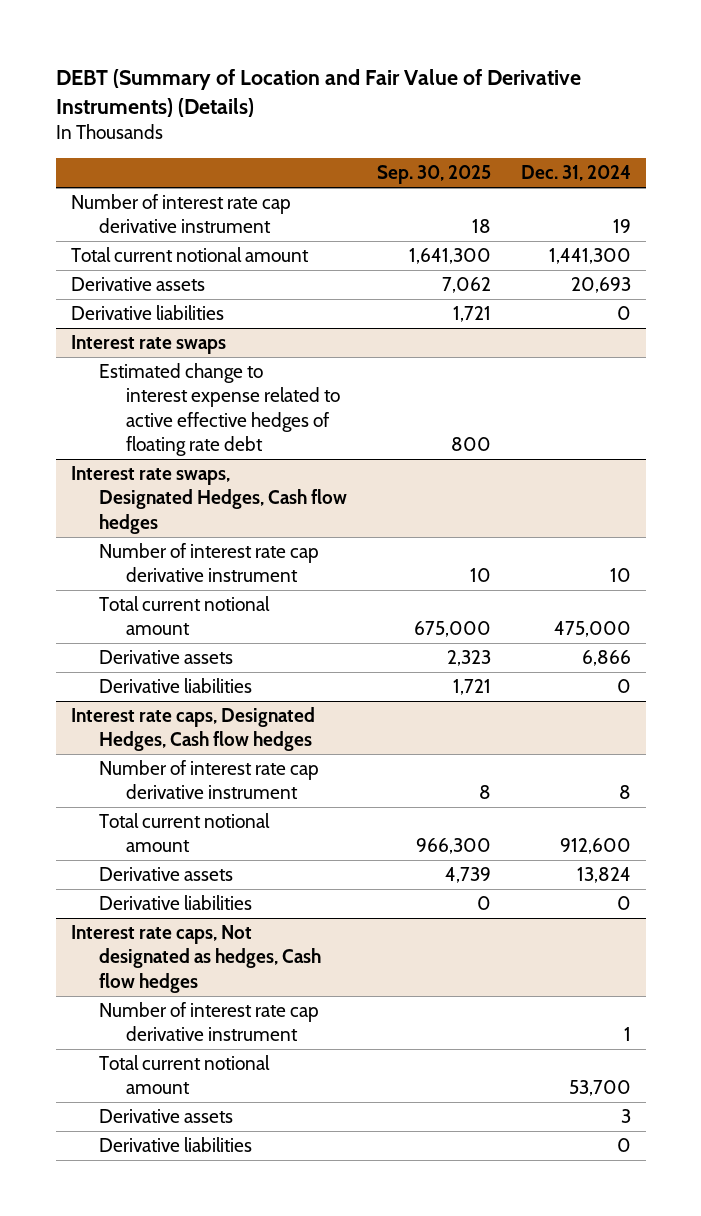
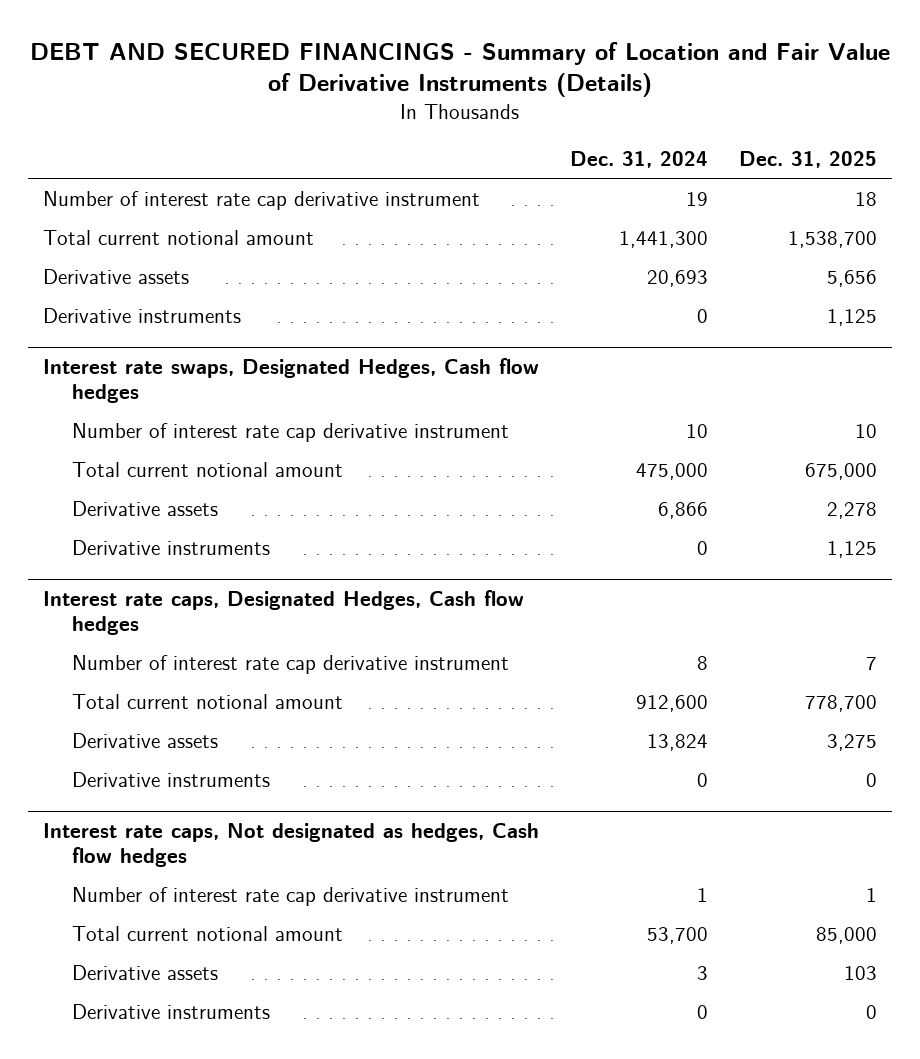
[55,68,581,118] DEBT (Summary of Location and Fair Value of Derivative Instruments) (Details) -> [30,41,891,98] DEBT AND SECURED FINANCINGS - Summary of Location and Fair Value of Derivative Instruments (Details)
[376,165,491,185] Sep. 30, 2025 -> none
none -> [738,151,877,169] Dec. 31, 2025
[70,335,226,355] Interest rate swaps -> none
[98,363,341,456] Estimated change to interest expense related to active effective hedges of floating rate debt -> none
[70,305,224,321] Derivative liabilities -> [43,307,242,323] Derivative instruments
[98,678,252,694] Derivative liabilities -> [71,539,270,555] Derivative instruments
[98,895,252,911] Derivative liabilities -> [71,771,270,787] Derivative instruments
[98,1137,252,1153] Derivative liabilities -> [71,1003,270,1019] Derivative instruments

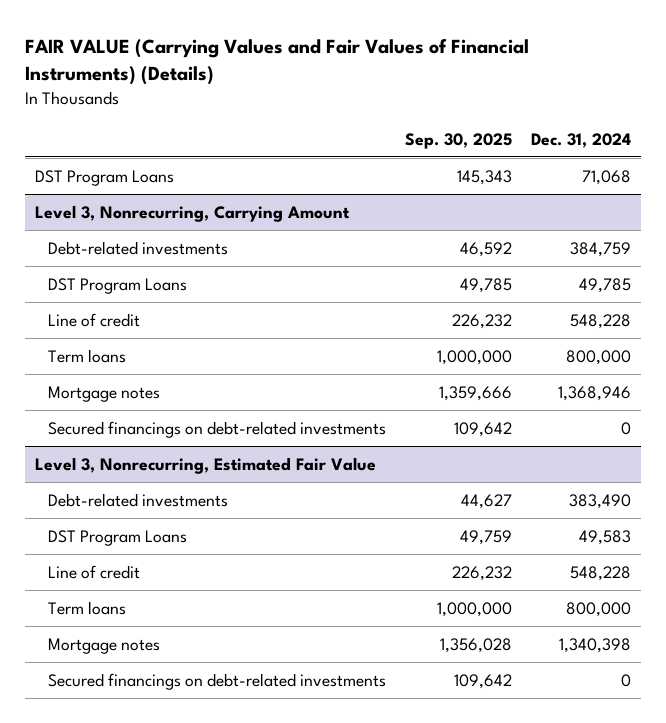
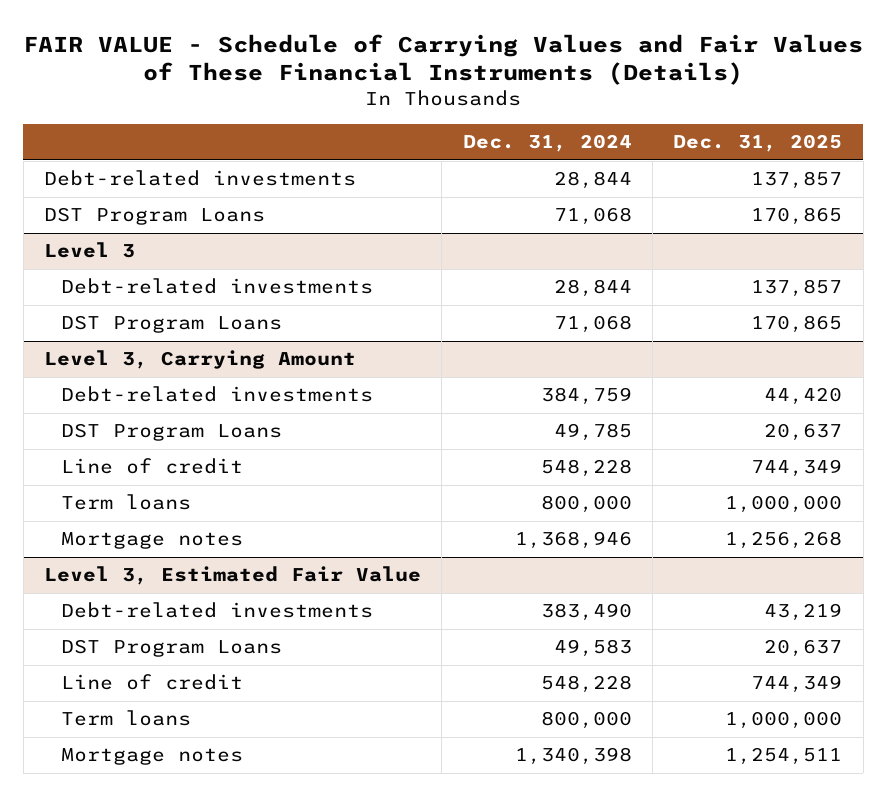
[25,38,530,85] FAIR VALUE (Carrying Values and Fair Values of Financial Instruments) (Details) -> [23,33,864,86] FAIR VALUE - Schedule of Carrying Values and Fair Values of These Financial Instruments (Details)
[405,132,513,149] Sep. 30, 2025 -> none
none -> [673,134,843,153] Dec. 31, 2025
none -> [43,170,356,187] Debt-related investments
none -> [43,242,135,259] Level 3
none -> [61,278,374,295] Debt-related investments
none -> [61,315,283,334] DST Program Loans
[34,204,350,222] Level 3, Nonrecurring, Carrying Amount -> [43,350,356,370] Level 3, Carrying Amount
[48,420,387,438] Secured financings on debt-related investments -> none
[34,456,376,474] Level 3, Nonrecurring, Estimated Fair Value -> [43,566,421,586] Level 3, Estimated Fair Value
[48,672,387,690] Secured financings on debt-related investments -> none

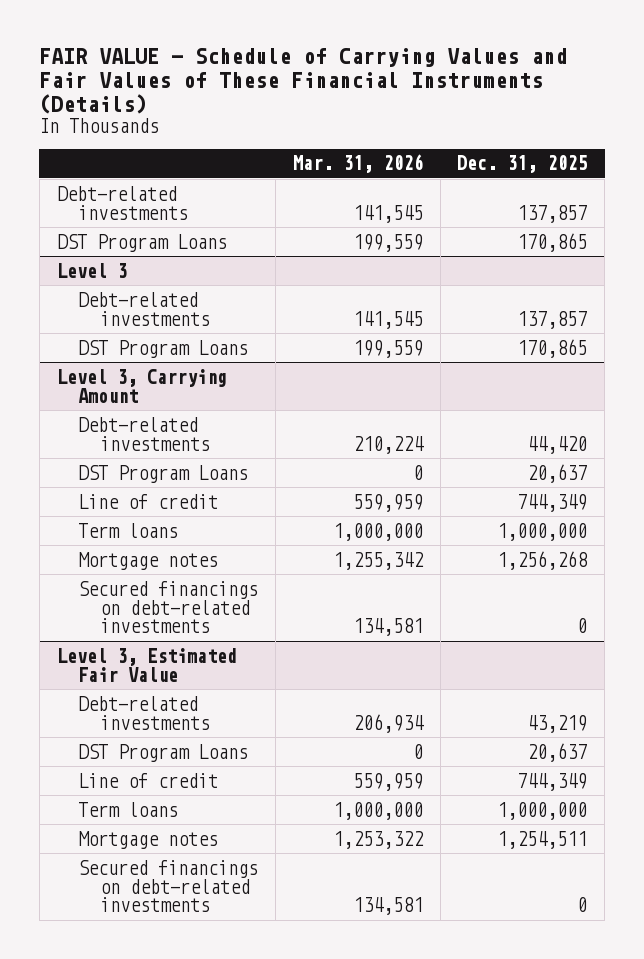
[462,134,632,153] Dec. 31, 2024 -> none
none -> [292,154,423,174] Mar. 31, 2026
none -> [78,580,259,634] Secured financings on debt-related investments
none -> [78,859,259,913] Secured financings on debt-related investments

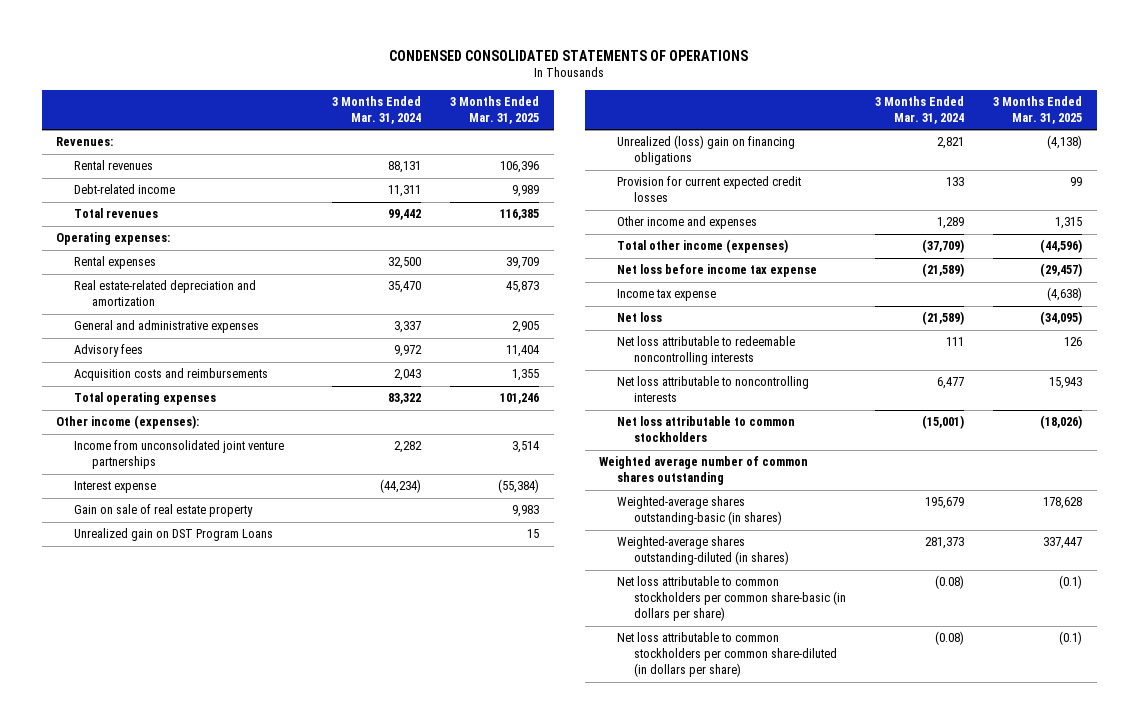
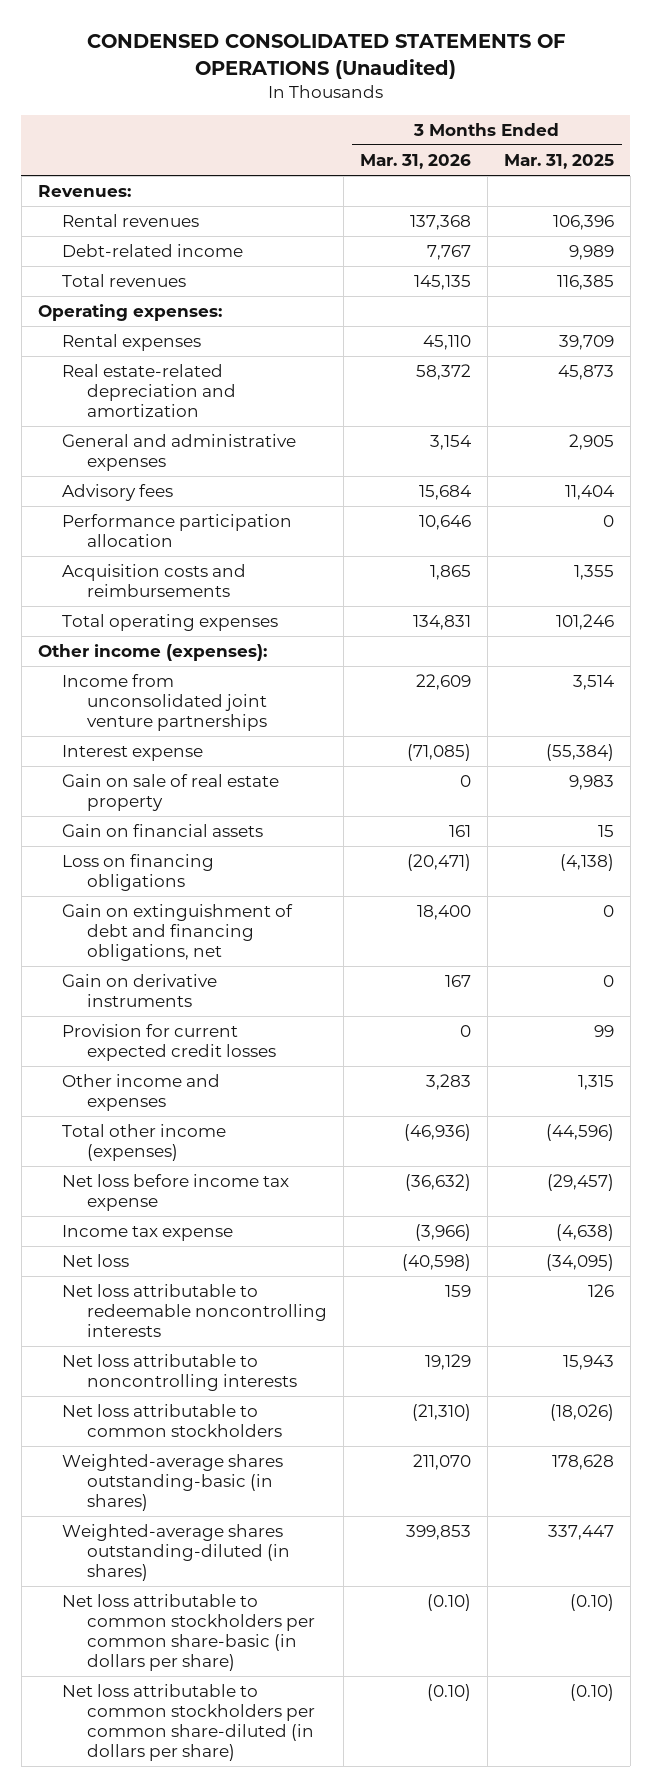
[389,49,749,61] CONDENSED CONSOLIDATED STATEMENTS OF OPERATIONS -> [86,33,565,79] CONDENSED CONSOLIDATED STATEMENTS OF OPERATIONS (Unaudited)
[332,96,422,124] 3 Months Ended Mar. 31, 2024 -> none
none -> [359,153,471,169] Mar. 31, 2026
none -> [62,514,293,548] Performance participation allocation
[73,528,273,542] Unrealized gain on DST Program Loans -> none
none -> [62,824,264,838] Gain on financial assets
[616,135,795,166] Unrealized (loss) gain on financing obligations -> [62,854,215,892] Loss on financing obligations
none -> [62,904,294,961] Gain on extinguishment of debt and financing obligations, net
none -> [62,974,218,1008] Gain on derivative instruments
[599,456,809,486] Weighted average number of common shares outstanding -> none
[1059,575,1083,590] (0.1) -> [569,1594,614,1612] (0.10)
[1059,631,1083,646] (0.1) -> [569,1684,614,1702] (0.10)

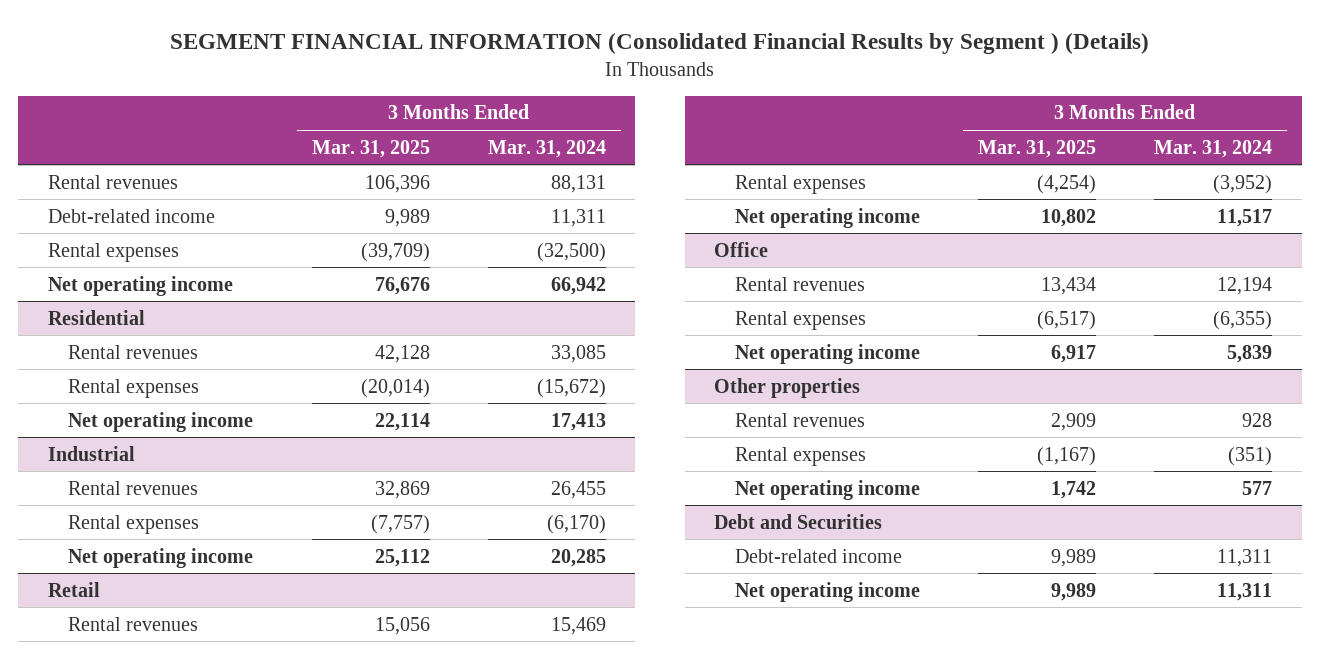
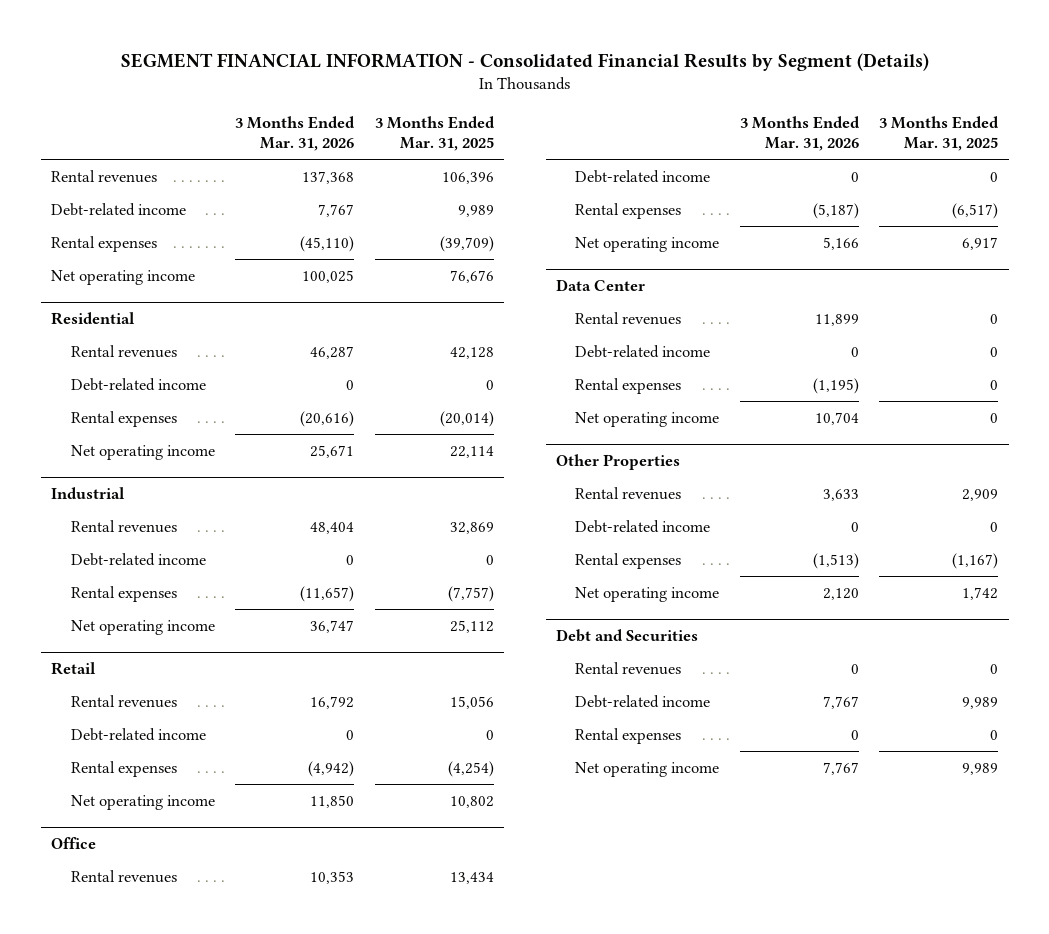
[170,33,1150,55] SEGMENT FINANCIAL INFORMATION (Consolidated Financial Results by Segment ) (Details) -> [120,52,929,71] SEGMENT FINANCIAL INFORMATION - Consolidated Financial Results by Segment (Details)
[488,139,607,158] Mar. 31, 2024 -> none
none -> [235,115,356,152] 3 Months Ended Mar. 31, 2026
none -> [70,377,206,391] Debt-related income
none -> [70,552,206,566] Debt-related income
none -> [70,727,206,741] Debt-related income
none -> [575,169,711,183] Debt-related income
none -> [555,279,645,292] Data Center
none -> [575,311,682,325] Rental revenues
none -> [575,344,711,358] Debt-related income
none -> [575,377,682,394] Rental expenses
none -> [575,411,720,427] Net operating income
[713,377,860,398] Other properties -> [555,454,680,471] Other Properties
none -> [575,519,711,533] Debt-related income
none -> [575,661,682,675] Rental revenues
none -> [575,727,682,744] Rental expenses

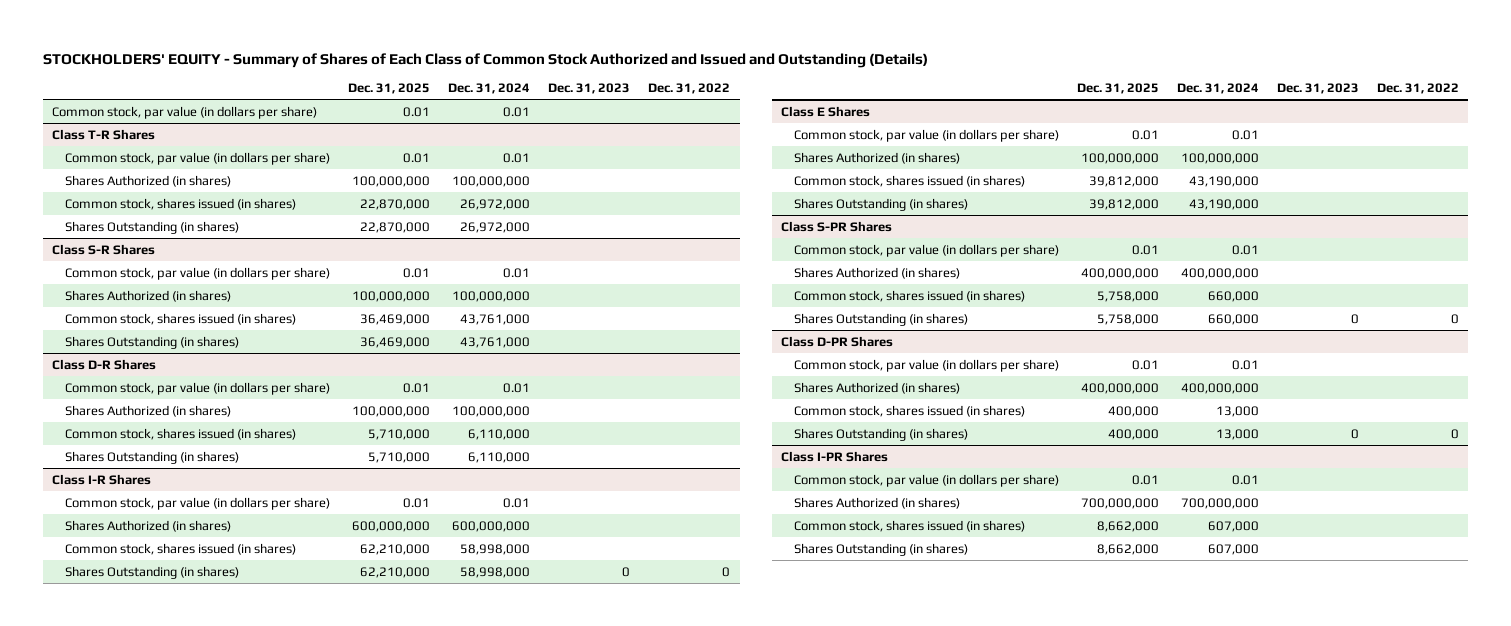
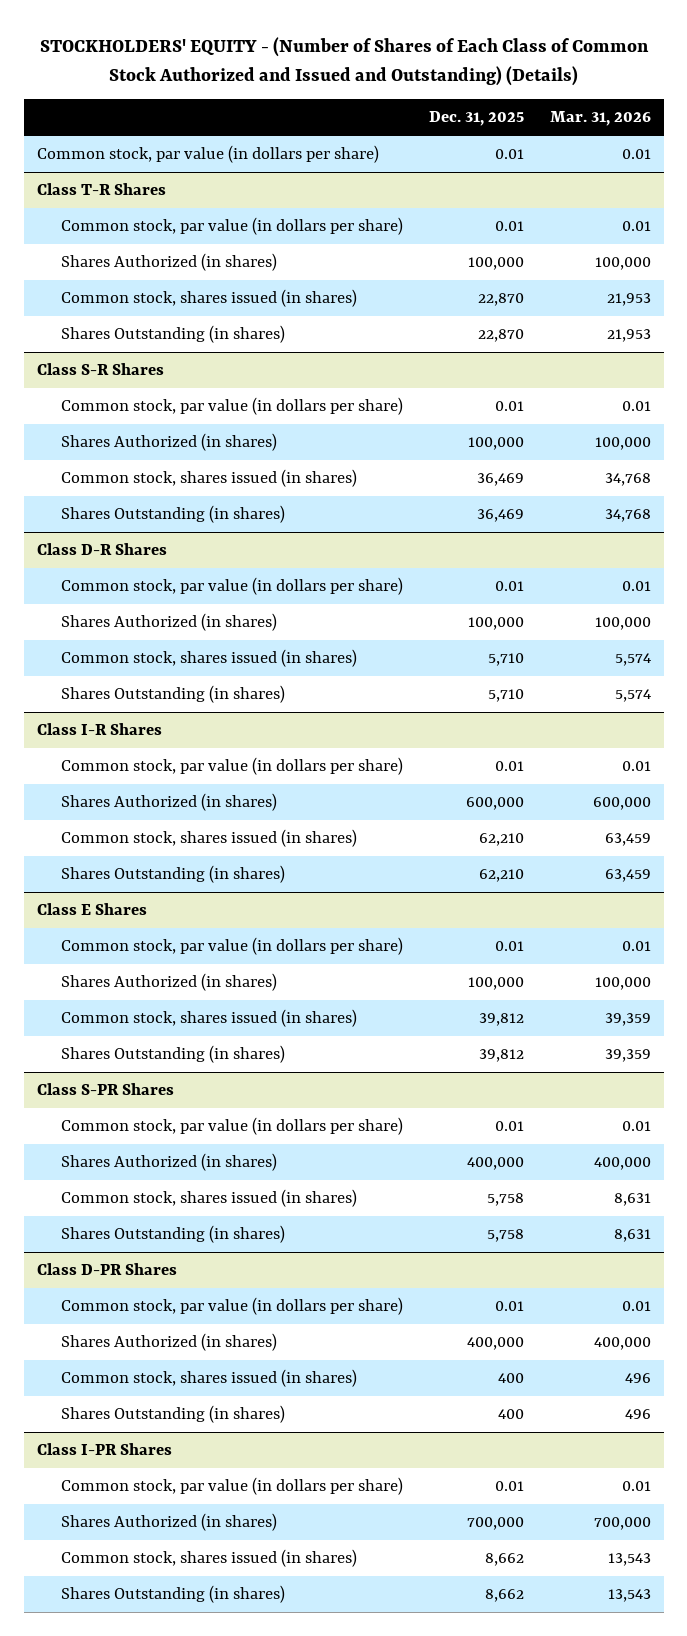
[43,52,929,68] STOCKHOLDERS' EQUITY - Summary of Shares of Each Class of Common Stock Authorized and Issued and Outstanding (Details) -> [39,37,649,86] STOCKHOLDERS' EQUITY - (Number of Shares of Each Class of Common Stock Authorized and Issued and Outstanding) (Details)
[448,83,531,95] Dec. 31, 2024 -> none
[548,83,631,95] Dec. 31, 2023 -> none
[648,83,731,95] Dec. 31, 2022 -> none
none -> [549,111,651,127] Mar. 31, 2026
[352,175,431,187] 100,000,000 -> [467,257,524,271] 100,000
[360,198,431,210] 22,870,000 -> [477,293,524,307] 22,870
[360,221,431,233] 22,870,000 -> [477,329,524,343] 22,870
[352,290,431,302] 100,000,000 -> [467,437,524,451] 100,000
[360,313,431,325] 36,469,000 -> [476,473,524,487] 36,469
[360,336,431,348] 36,469,000 -> [476,509,524,523] 36,469
[352,405,431,417] 100,000,000 -> [467,617,524,631] 100,000
[368,428,431,440] 5,710,000 -> [487,653,524,667] 5,710
[368,451,431,463] 5,710,000 -> [487,689,524,703] 5,710
[352,520,431,532] 600,000,000 -> [465,797,524,811] 600,000
[360,543,431,555] 62,210,000 -> [478,833,524,847] 62,210
[360,566,431,578] 62,210,000 -> [478,869,524,883] 62,210
[1080,152,1159,164] 100,000,000 -> [467,977,524,991] 100,000
[1088,175,1159,187] 39,812,000 -> [478,1013,524,1027] 39,812
[1088,198,1159,210] 39,812,000 -> [478,1049,524,1063] 39,812
[1080,267,1159,279] 400,000,000 -> [466,1157,524,1171] 400,000
[1096,290,1159,302] 5,758,000 -> [486,1193,524,1207] 5,758
[1096,313,1159,325] 5,758,000 -> [486,1229,524,1243] 5,758
[1080,382,1159,394] 400,000,000 -> [466,1337,524,1351] 400,000
[1107,405,1159,417] 400,000 -> [497,1373,524,1384] 400
[1107,428,1159,440] 400,000 -> [497,1409,524,1420] 400
[1080,497,1159,509] 700,000,000 -> [466,1517,524,1531] 700,000
[1096,520,1159,532] 8,662,000 -> [484,1553,524,1567] 8,662
[1096,543,1159,555] 8,662,000 -> [484,1589,524,1603] 8,662

